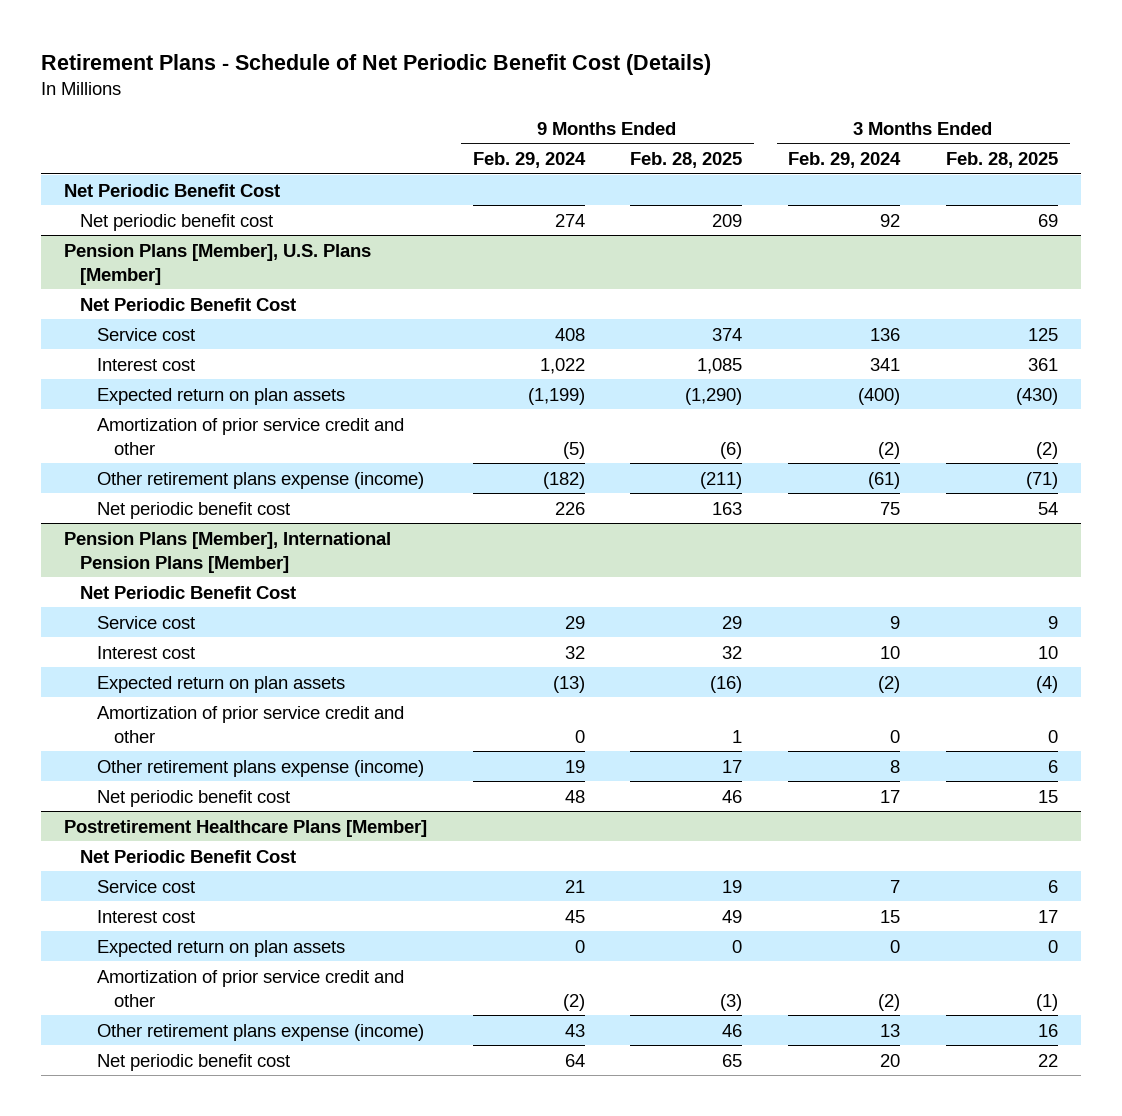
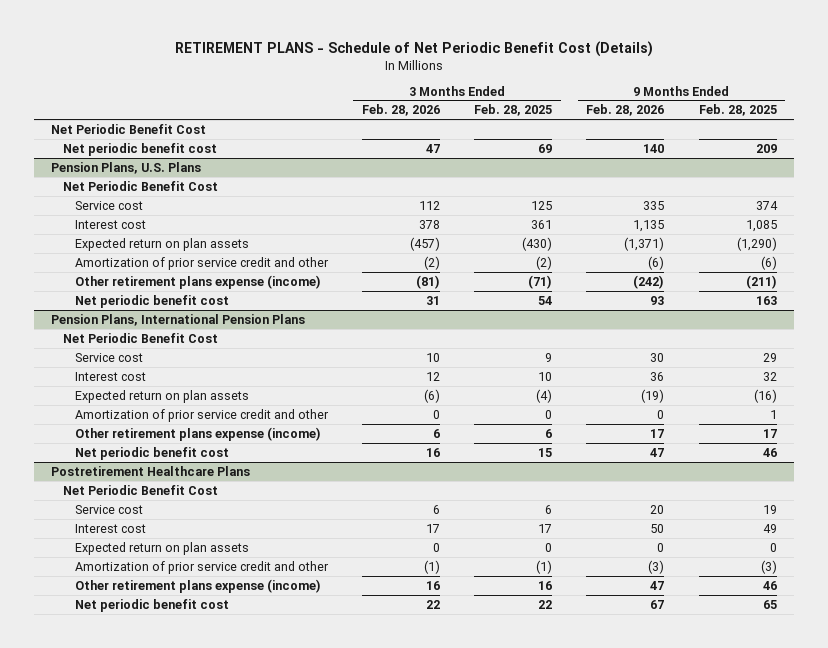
[40,53,711,75] Retirement Plans - Schedule of Net Periodic Benefit Cost (Details) -> [174,41,653,58] RETIREMENT PLANS - Schedule of Net Periodic Benefit Cost (Details)
[472,152,586,169] Feb. 29, 2024 -> none
[788,152,902,169] Feb. 29, 2024 -> none
none -> [361,104,440,117] Feb. 28, 2026
none -> [586,104,665,117] Feb. 28, 2026
[63,243,371,285] Pension Plans [Member], U.S. Plans [Member] -> [51,161,202,174] Pension Plans, U.S. Plans
[63,531,391,573] Pension Plans [Member], International Pension Plans [Member] -> [51,313,306,326] Pension Plans, International Pension Plans
[63,819,427,837] Postretirement Healthcare Plans [Member] -> [51,465,251,476] Postretirement Healthcare Plans

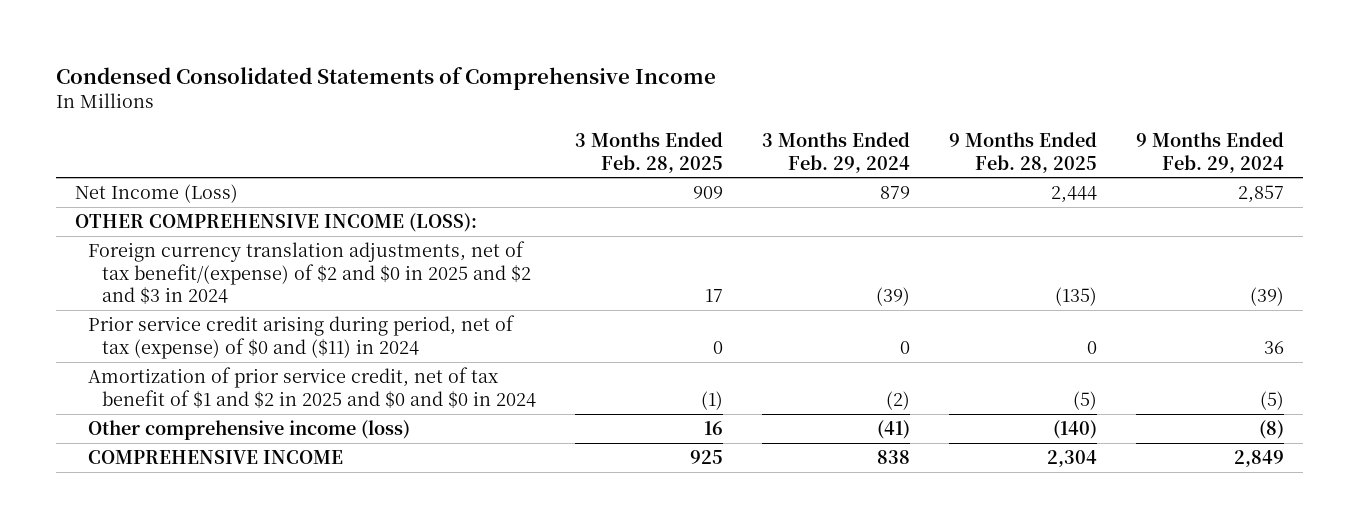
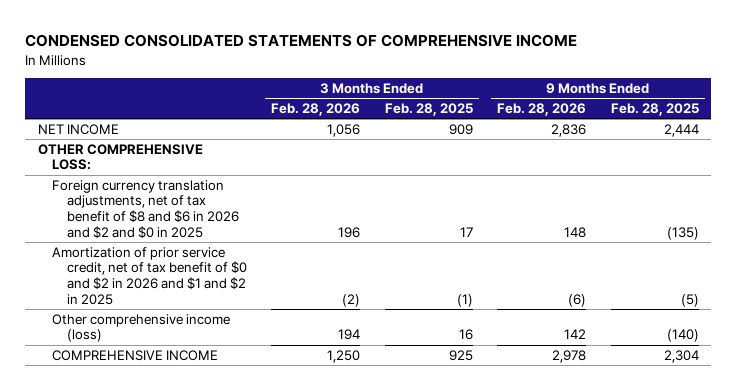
[55,66,716,90] Condensed Consolidated Statements of Comprehensive Income -> [25,34,578,48] CONDENSED CONSOLIDATED STATEMENTS OF COMPREHENSIVE INCOME
[761,131,910,173] 3 Months Ended Feb. 29, 2024 -> none
[1135,131,1284,173] 9 Months Ended Feb. 29, 2024 -> none
none -> [271,103,361,117] Feb. 28, 2026
none -> [497,103,587,117] Feb. 28, 2026
[88,314,516,359] Prior service credit arising during period, net of tax (expense) of $0 and ($11) in 2024 -> none
[75,183,239,203] Net Income (Loss) -> [37,123,119,135] NET INCOME
[75,212,478,232] OTHER COMPREHENSIVE INCOME (LOSS): -> [37,143,203,171] OTHER COMPREHENSIVE LOSS:
[88,240,531,305] Foreign currency translation adjustments, net of tax benefit/(expense) of $2 and $0 in 2025 and $2 and $3 in 2024 -> [52,179,240,239] Foreign currency translation adjustments, net of tax benefit of $8 and $6 in 2026 and $2 and $0 in 2025
[88,366,536,408] Amortization of prior service credit, net of tax benefit of $1 and $2 in 2025 and $0 and $0 in 2024 -> [52,246,248,305] Amortization of prior service credit, net of tax benefit of $0 and $2 in 2026 and $1 and $2 in 2025

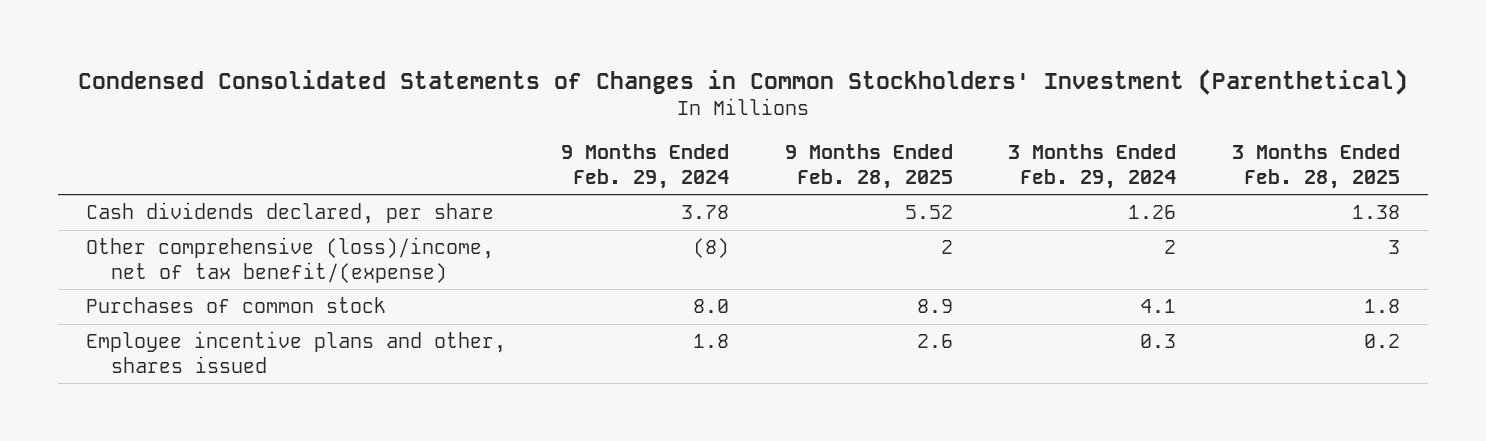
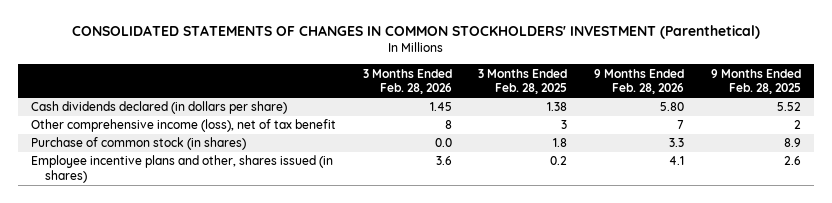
[77,68,1408,95] Condensed Consolidated Statements of Changes in Common Stockholders' Investment (Parenthetical) -> [71,25,760,40] CONSOLIDATED STATEMENTS OF CHANGES IN COMMON STOCKHOLDERS' INVESTMENT (Parenthetical)
[561,144,730,189] 9 Months Ended Feb. 29, 2024 -> none
[1008,144,1177,189] 3 Months Ended Feb. 29, 2024 -> none
none -> [362,68,452,95] 3 Months Ended Feb. 28, 2026
none -> [594,68,685,95] 9 Months Ended Feb. 28, 2026
[85,202,494,225] Cash dividends declared, per share -> [30,101,287,115] Cash dividends declared (in dollars per share)
[85,237,494,283] Other comprehensive (loss)/income, net of tax benefit/(expense) -> [30,119,336,133] Other comprehensive income (loss), net of tax benefit
[85,297,386,314] Purchases of common stock -> [30,137,246,151] Purchase of common stock (in shares)
[85,331,506,373] Employee incentive plans and other, shares issued -> [30,155,333,183] Employee incentive plans and other, shares issued (in shares)

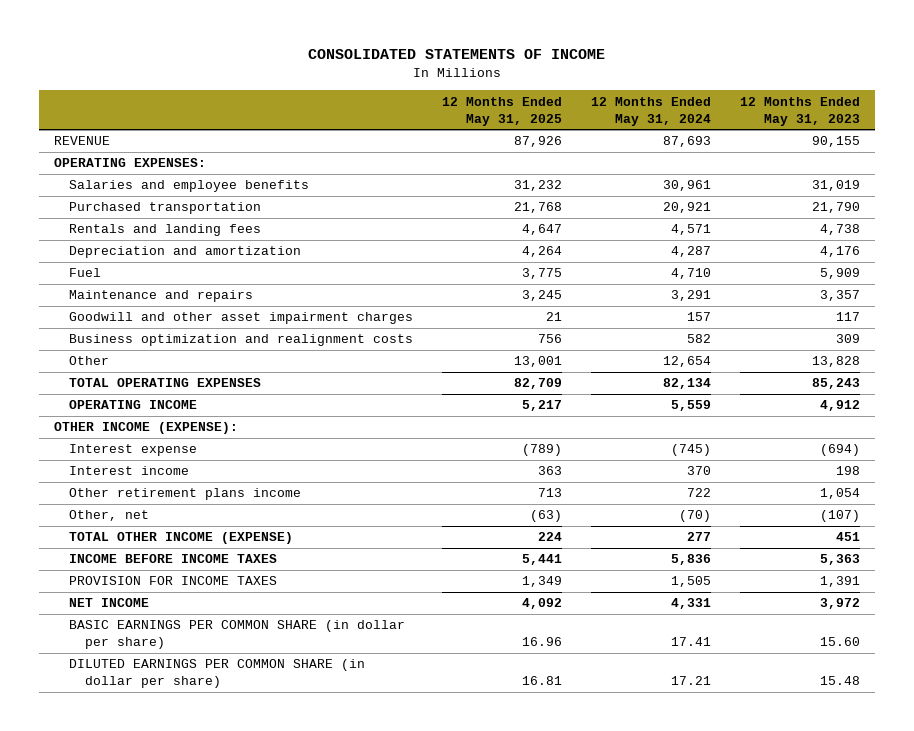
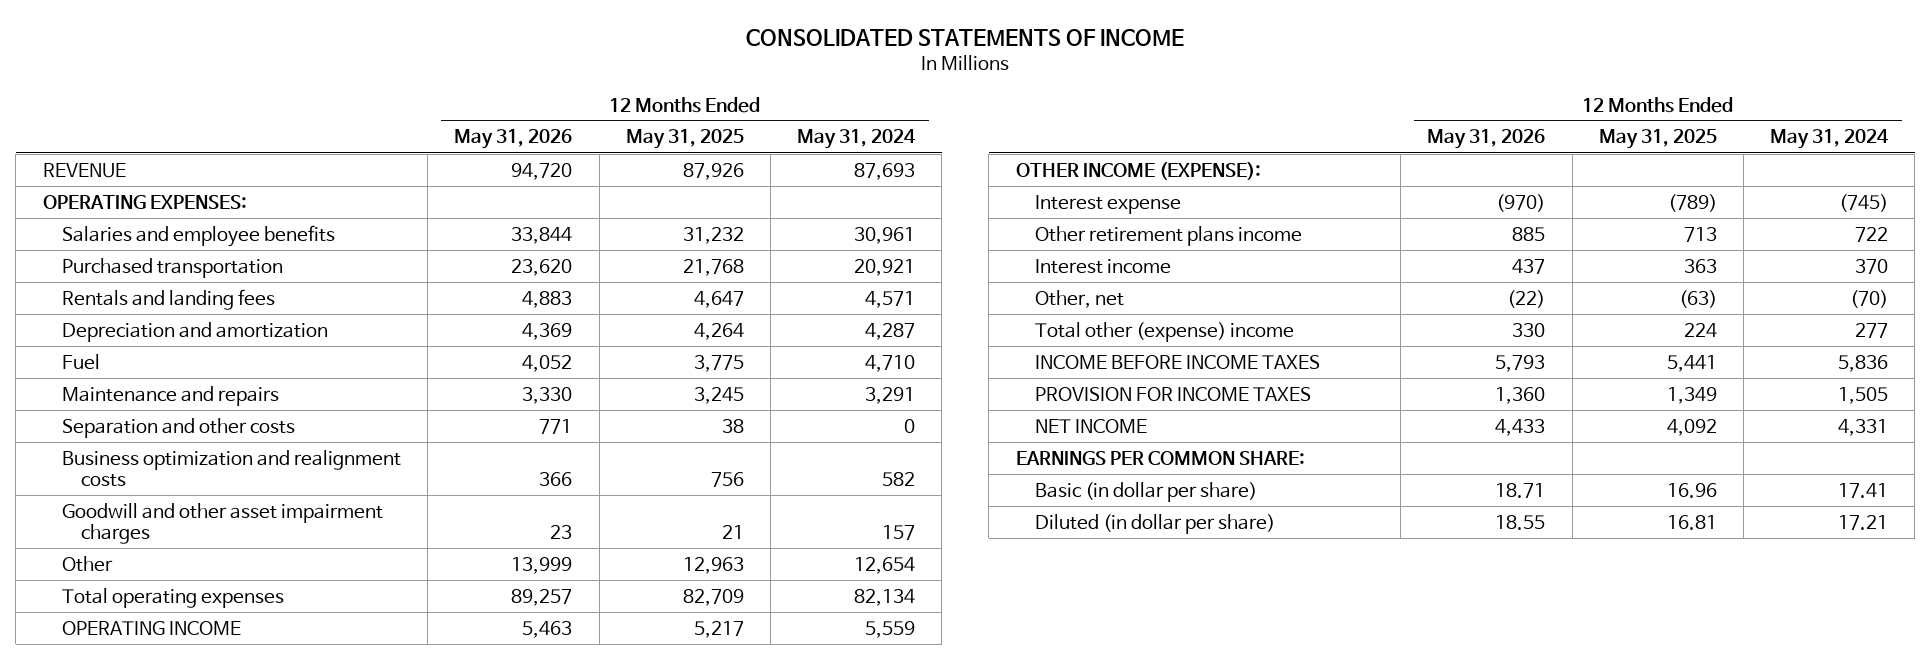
[740,96,861,126] 12 Months Ended May 31, 2023 -> none
none -> [454,129,573,150] May 31, 2026
none -> [61,417,295,438] Separation and other costs
[69,312,414,325] Goodwill and other asset impairment charges -> [61,502,383,545] Goodwill and other asset impairment charges
[514,356,563,368] 13,001 -> [682,556,744,574] 12,963
[69,378,262,388] TOTAL OPERATING EXPENSES -> [61,587,284,608] Total operating expenses
[69,466,190,476] Interest income -> [1034,258,1171,274] Interest income
[69,532,294,545] TOTAL OTHER INCOME (EXPENSE) -> [1034,321,1294,342] Total other (expense) income
none -> [1015,450,1305,465] EARNINGS PER COMMON SHARE:
[69,620,406,650] BASIC EARNINGS PER COMMON SHARE (in dollar per share) -> [1034,481,1257,502] Basic (in dollar per share)
[69,659,366,689] DILUTED EARNINGS PER COMMON SHARE (in dollar per share) -> [1034,513,1275,534] Diluted (in dollar per share)

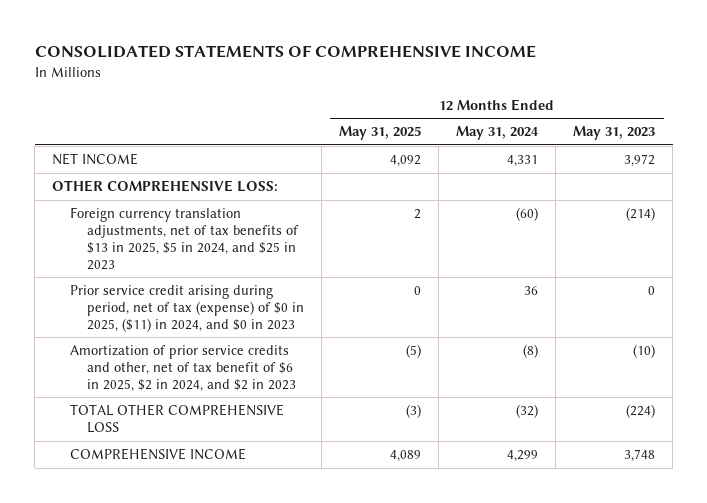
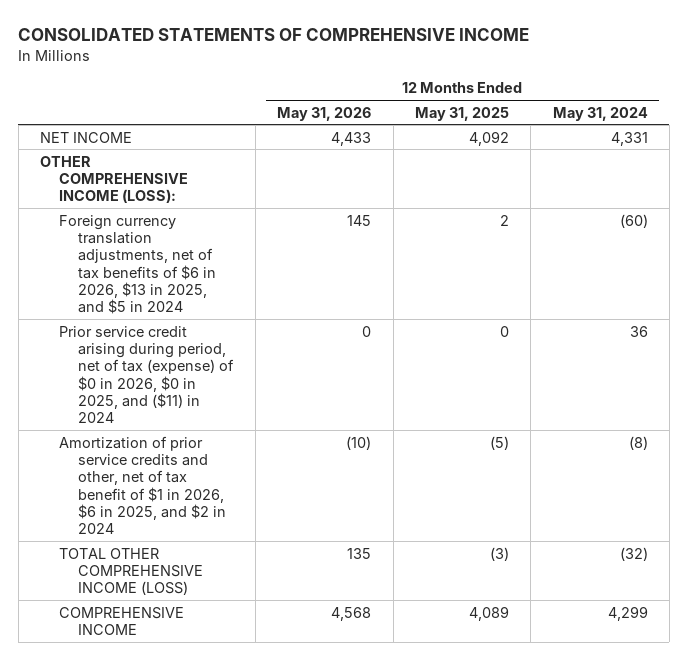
[573,126,656,141] May 31, 2023 -> none
none -> [277,106,372,121] May 31, 2026
[52,180,279,193] OTHER COMPREHENSIVE LOSS: -> [39,155,189,204] OTHER COMPREHENSIVE INCOME (LOSS):
[69,207,299,270] Foreign currency translation adjustments, net of tax benefits of $13 in 2025, $5 in 2024, and $25 in 2023 -> [59,214,217,315] Foreign currency translation adjustments, net of tax benefits of $6 in 2026, $13 in 2025, and $5 in 2024
[69,285,304,332] Prior service credit arising during period, net of tax (expense) of $0 in 2025, ($11) in 2024, and $0 in 2023 -> [59,325,235,424] Prior service credit arising during period, net of tax (expense) of $0 in 2026, $0 in 2025, and ($11) in 2024
[69,345,296,392] Amortization of prior service credits and other, net of tax benefit of $6 in 2025, $2 in 2024, and $2 in 2023 -> [59,435,227,535] Amortization of prior service credits and other, net of tax benefit of $1 in 2026, $6 in 2025, and $2 in 2024
[69,404,284,433] TOTAL OTHER COMPREHENSIVE LOSS -> [59,547,204,596] TOTAL OTHER COMPREHENSIVE INCOME (LOSS)

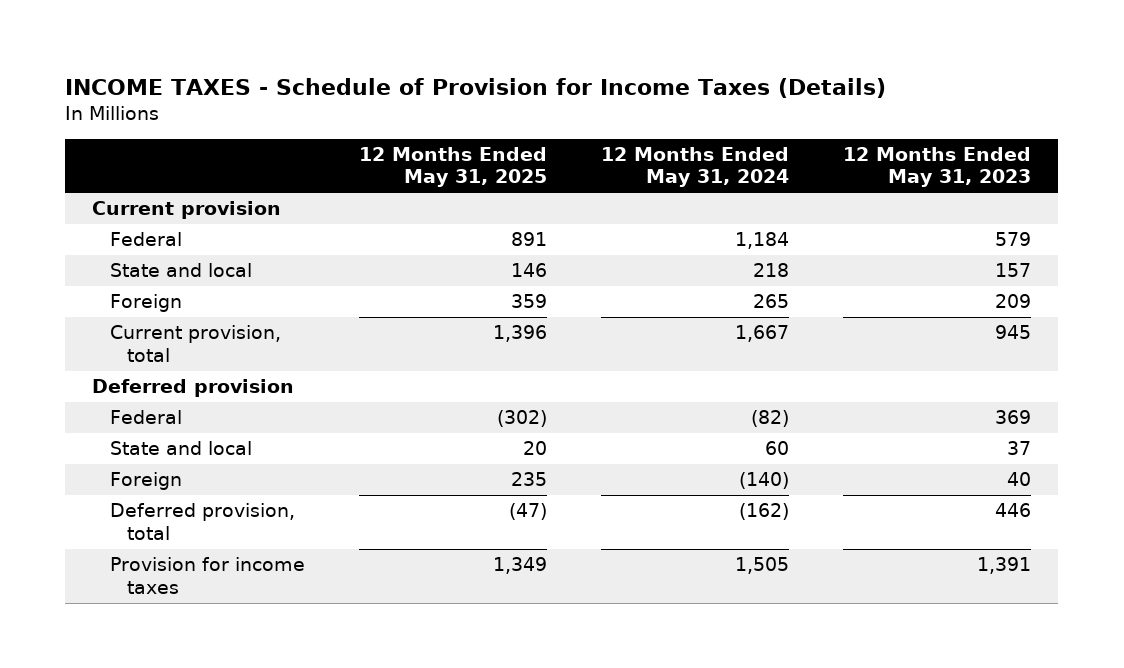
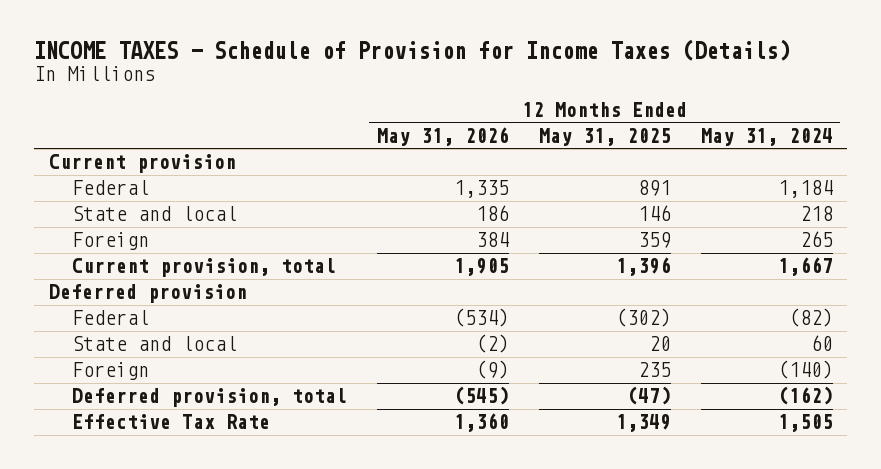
[843,147,1032,188] 12 Months Ended May 31, 2023 -> none
none -> [376,126,509,146] May 31, 2026
[109,557,305,594] Provision for income taxes -> [71,414,270,430] Effective Tax Rate

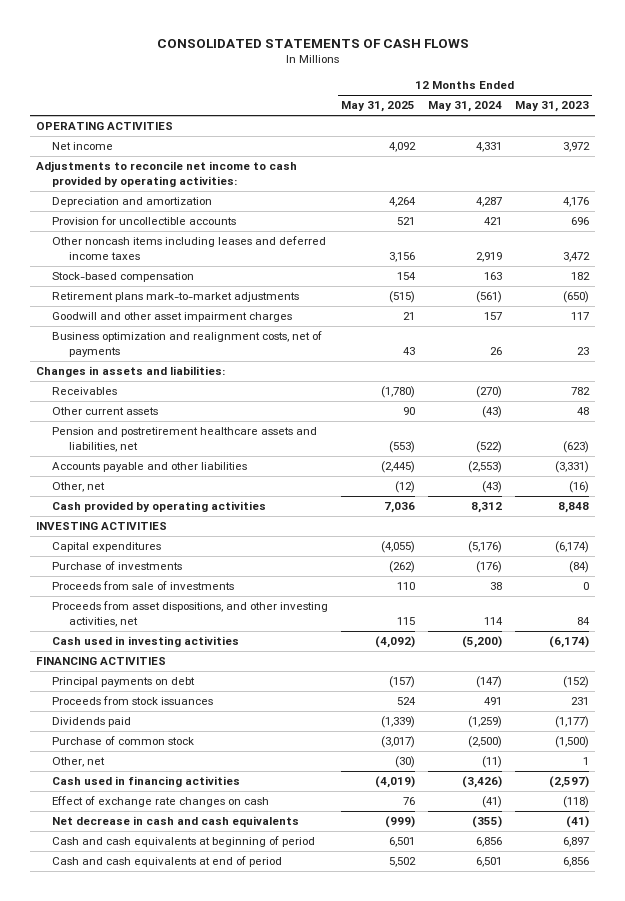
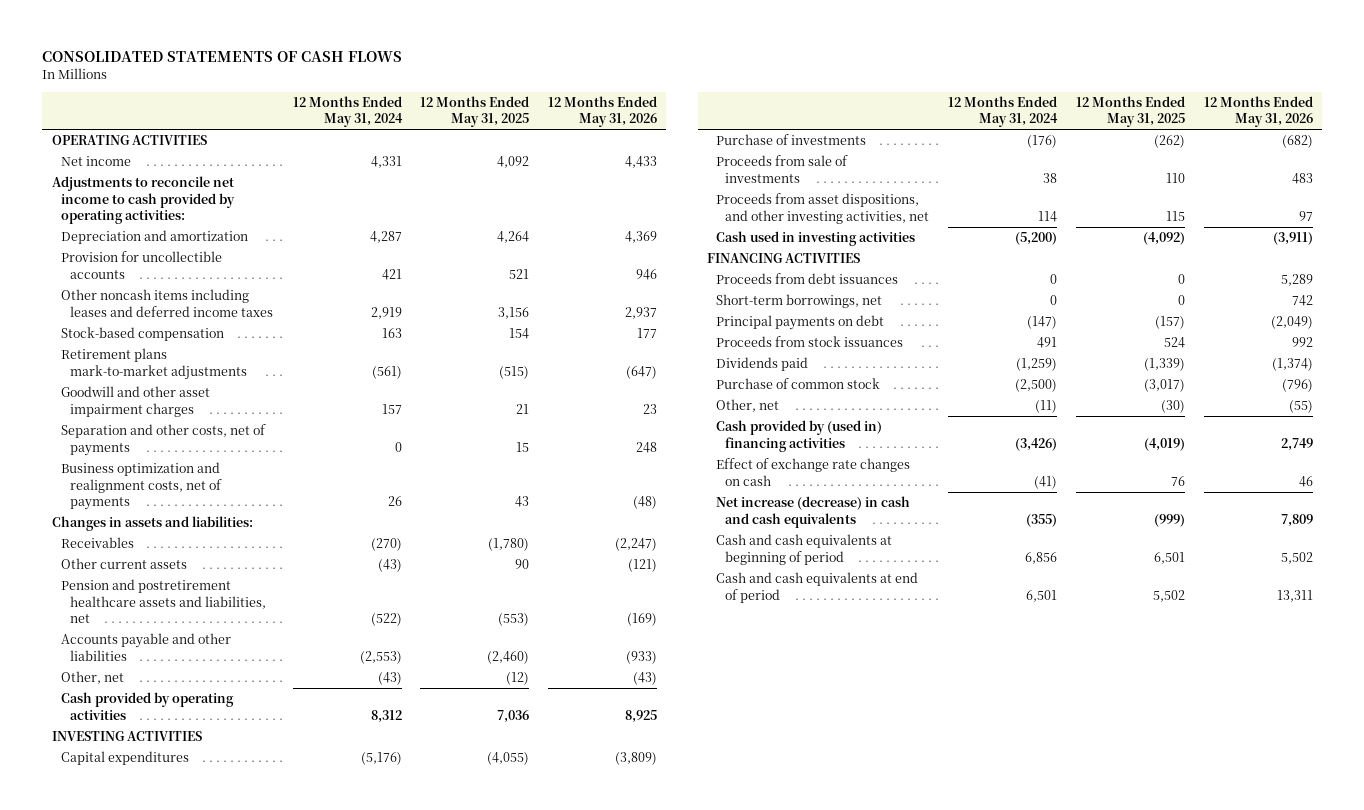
[514,101,589,113] May 31, 2023 -> none
none -> [548,95,658,128] 12 Months Ended May 31, 2026
none -> [60,424,266,456] Separation and other costs, net of payments
[381,461,416,474] (2,445) -> [487,650,530,664] (2,460)
none -> [716,273,899,285] Proceeds from debt issuances
none -> [716,294,883,309] Short-term borrowings, net
[52,776,241,788] Cash used in financing activities -> [716,420,883,452] Cash provided by (used in) financing activities
[52,816,300,828] Net decrease in cash and cash equivalents -> [716,496,911,528] Net increase (decrease) in cash and cash equivalents

